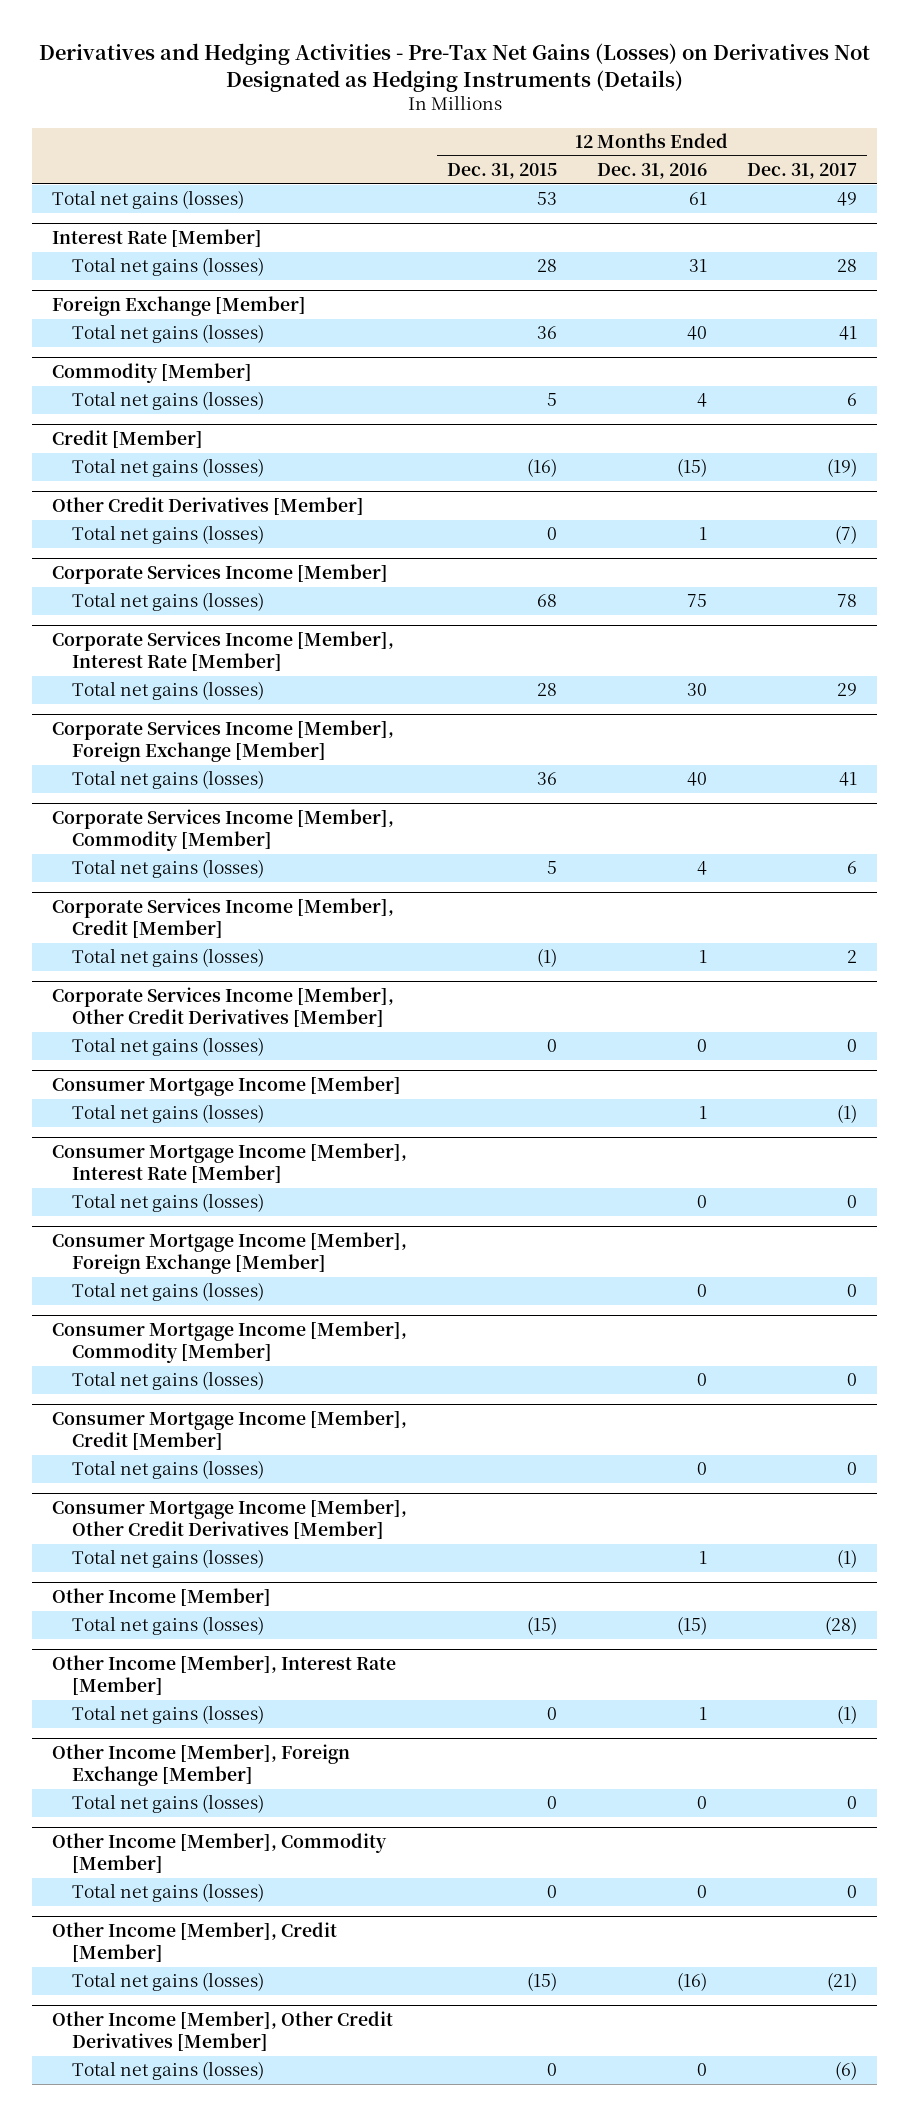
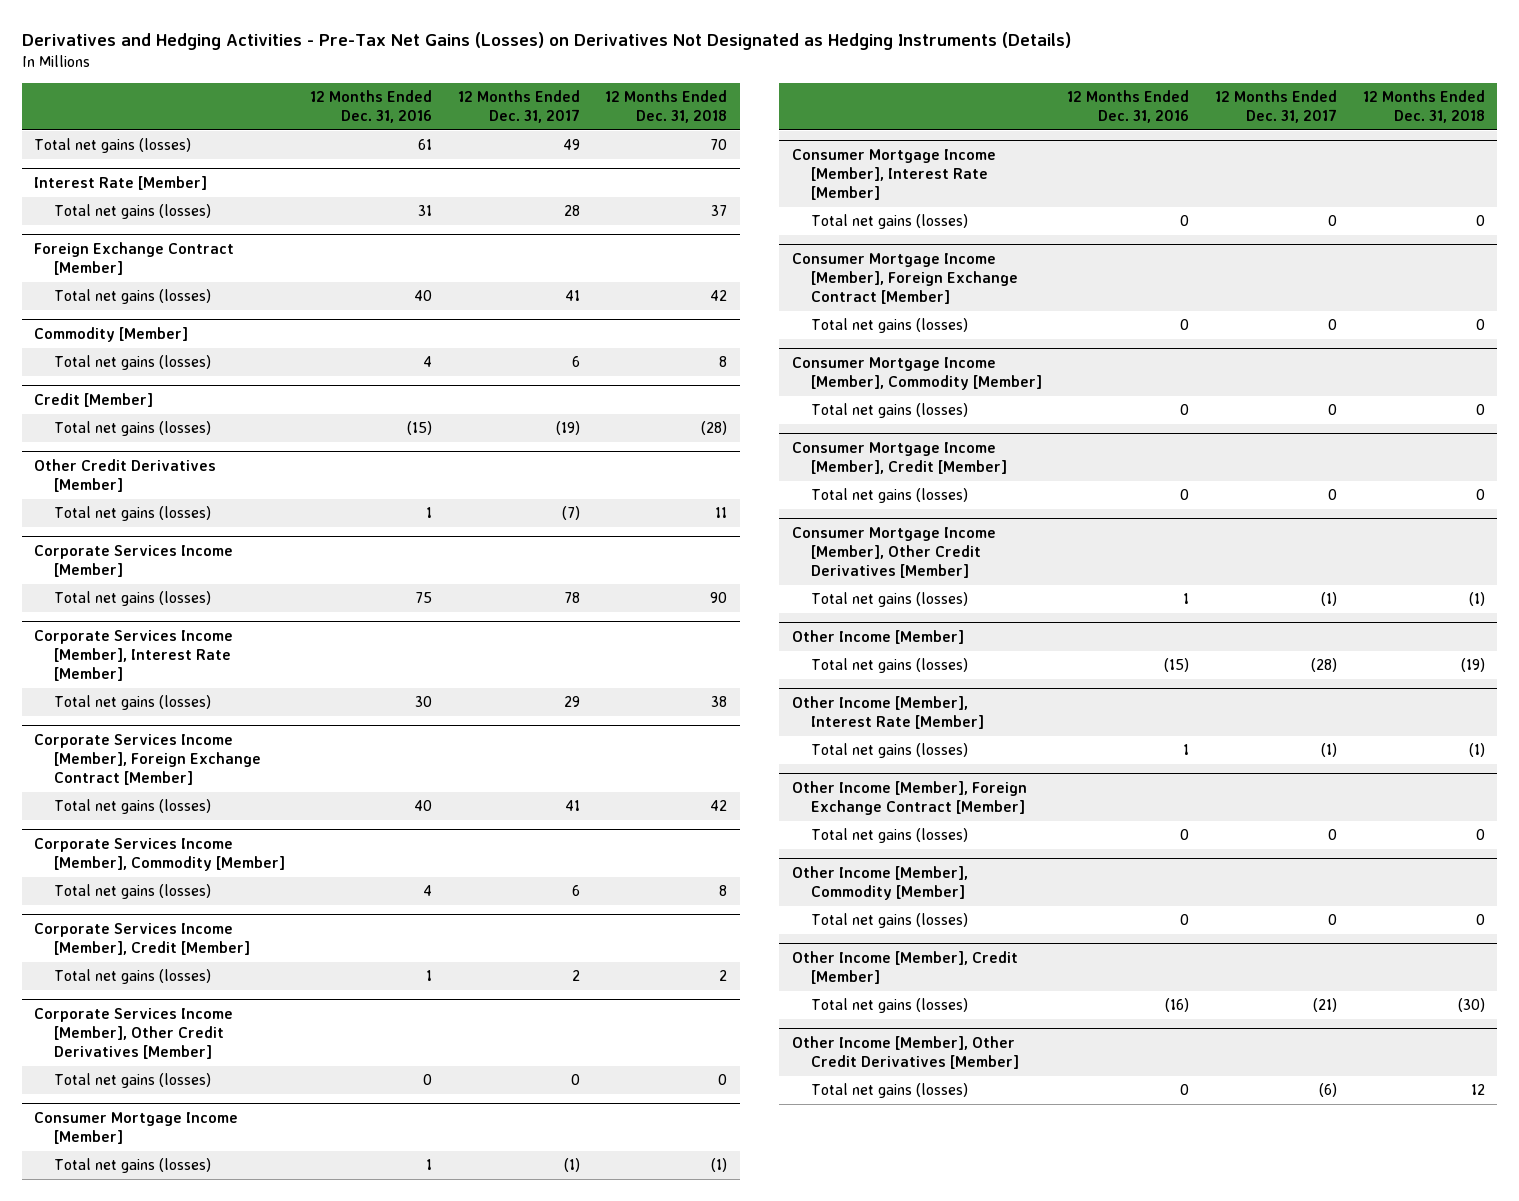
[447,162,558,179] Dec. 31, 2015 -> none
none -> [605,89,728,124] 12 Months Ended Dec. 31, 2018
[52,296,307,317] Foreign Exchange [Member] -> [34,241,235,276] Foreign Exchange Contract [Member]
[52,720,395,763] Corporate Services Income [Member], Foreign Exchange [Member] -> [34,733,261,786] Corporate Services Income [Member], Foreign Exchange Contract [Member]
[52,1232,408,1275] Consumer Mortgage Income [Member], Foreign Exchange [Member] -> [791,252,1018,305] Consumer Mortgage Income [Member], Foreign Exchange Contract [Member]
[52,1744,351,1787] Other Income [Member], Foreign Exchange [Member] -> [791,780,1027,816] Other Income [Member], Foreign Exchange Contract [Member]

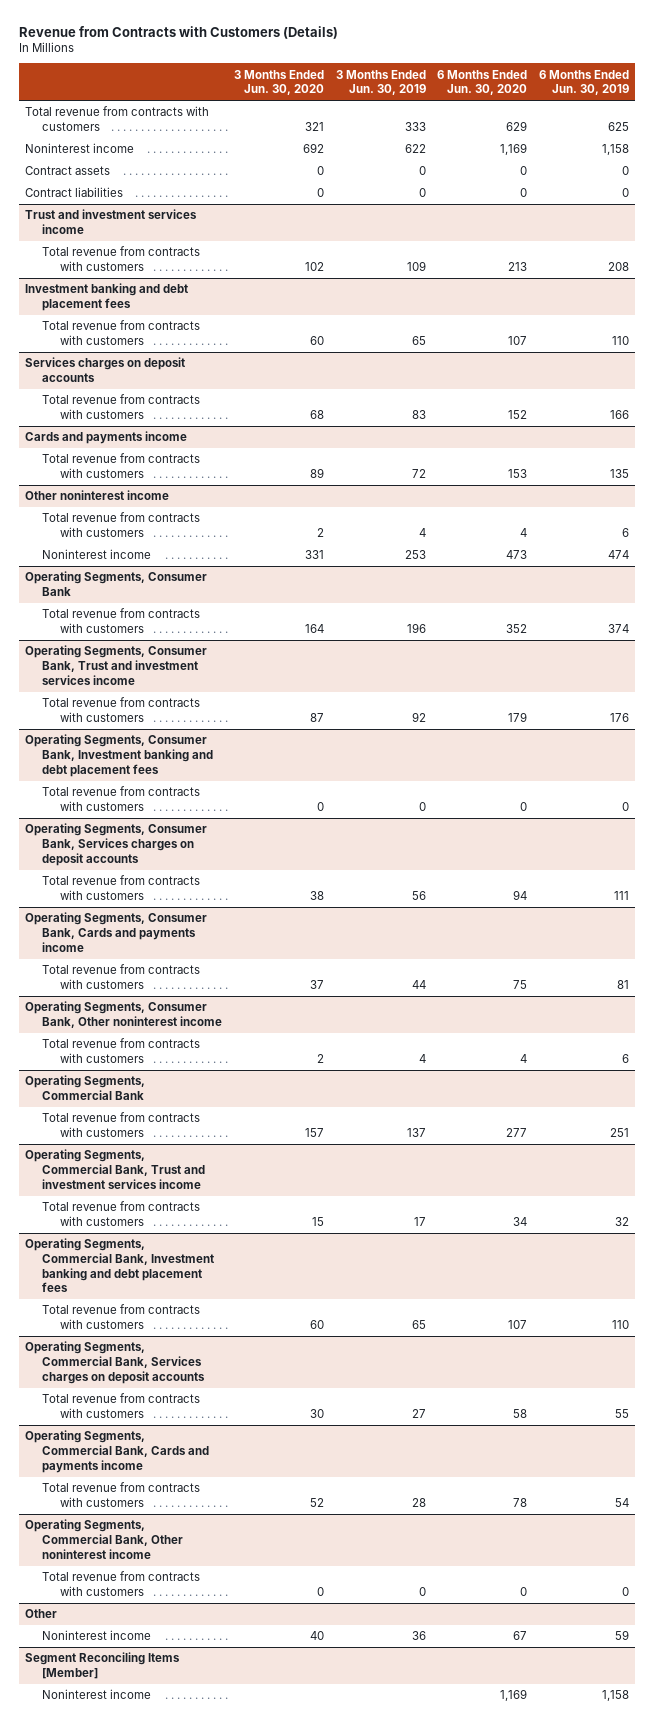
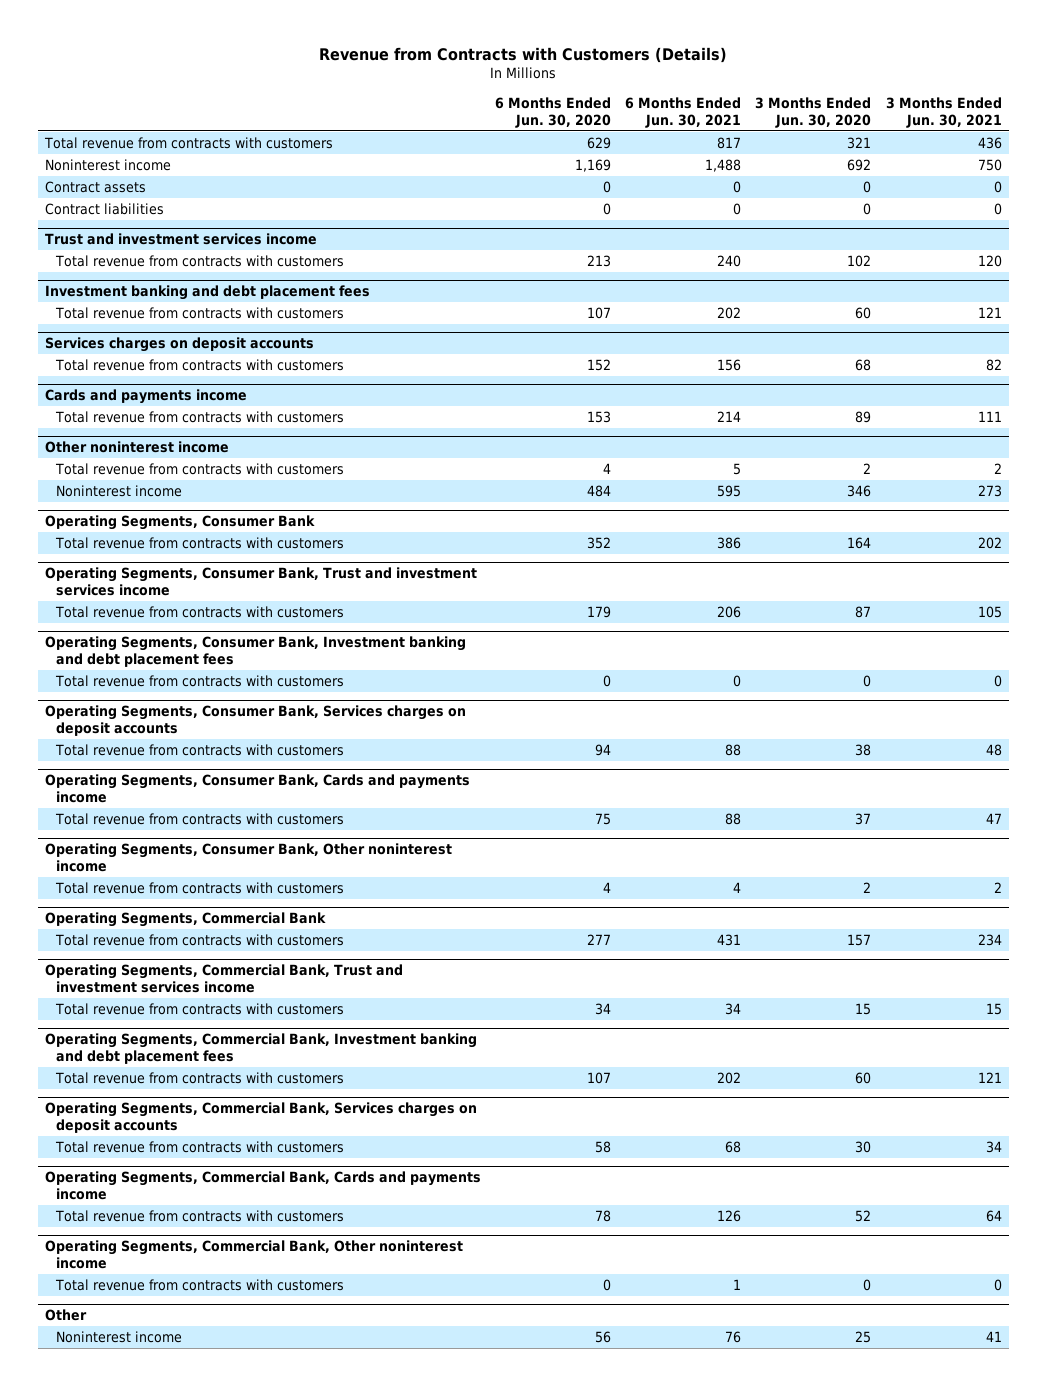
[335,69,426,96] 3 Months Ended Jun. 30, 2019 -> none
[538,69,629,96] 6 Months Ended Jun. 30, 2019 -> none
none -> [625,97,742,128] 6 Months Ended Jun. 30, 2021
none -> [885,97,1002,128] 3 Months Ended Jun. 30, 2021
[304,550,324,560] 331 -> [847,484,872,497] 346
[506,550,528,560] 473 -> [587,484,612,497] 484
[24,1652,180,1679] Segment Reconciling Items [Member] -> none
[42,1689,152,1700] Noninterest income -> none
[309,1631,324,1641] 40 -> [855,1330,872,1343] 25
[513,1631,528,1641] 67 -> [595,1330,612,1343] 56

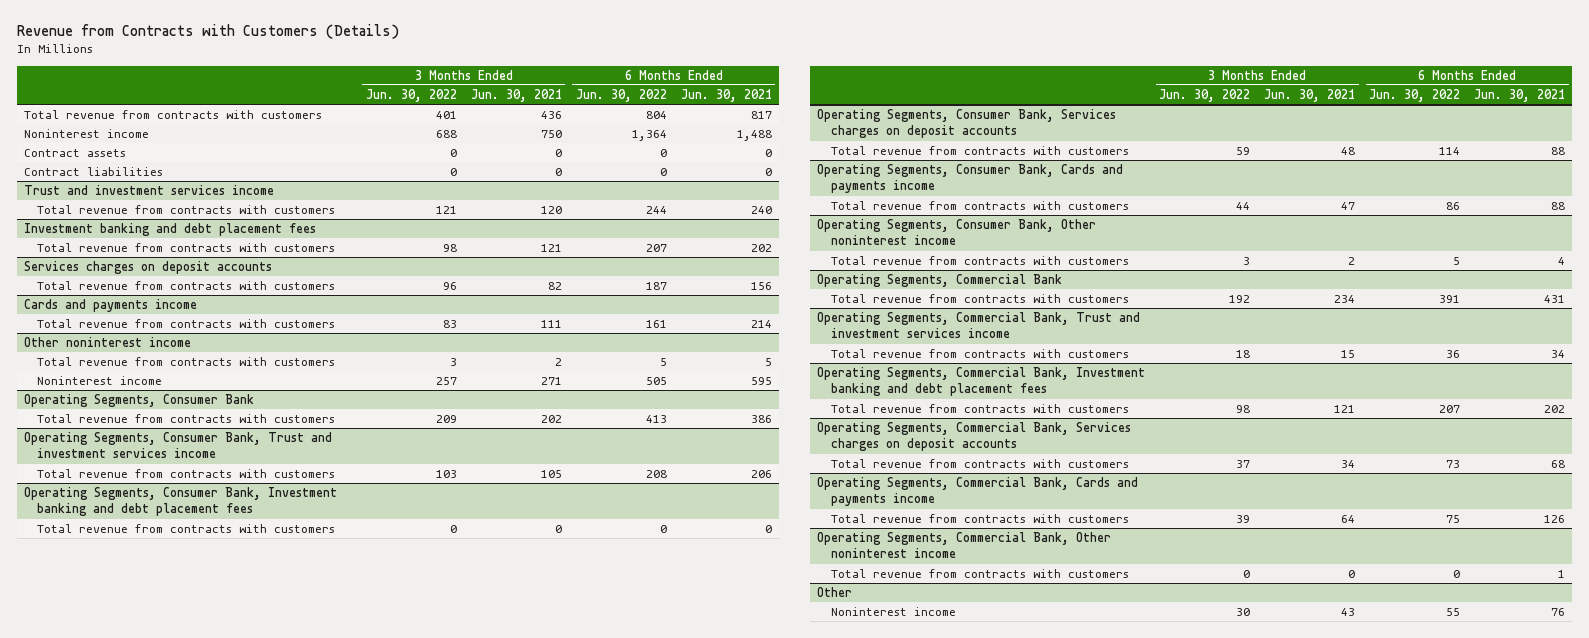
[495,97,612,128] 6 Months Ended Jun. 30, 2020 -> none
[755,97,872,128] 3 Months Ended Jun. 30, 2020 -> none
none -> [365,88,457,102] Jun. 30, 2022
none -> [575,88,667,102] Jun. 30, 2022
[977,484,1002,497] 273 -> [540,376,562,385] 271
[985,1330,1002,1342] 41 -> [1341,607,1356,616] 43

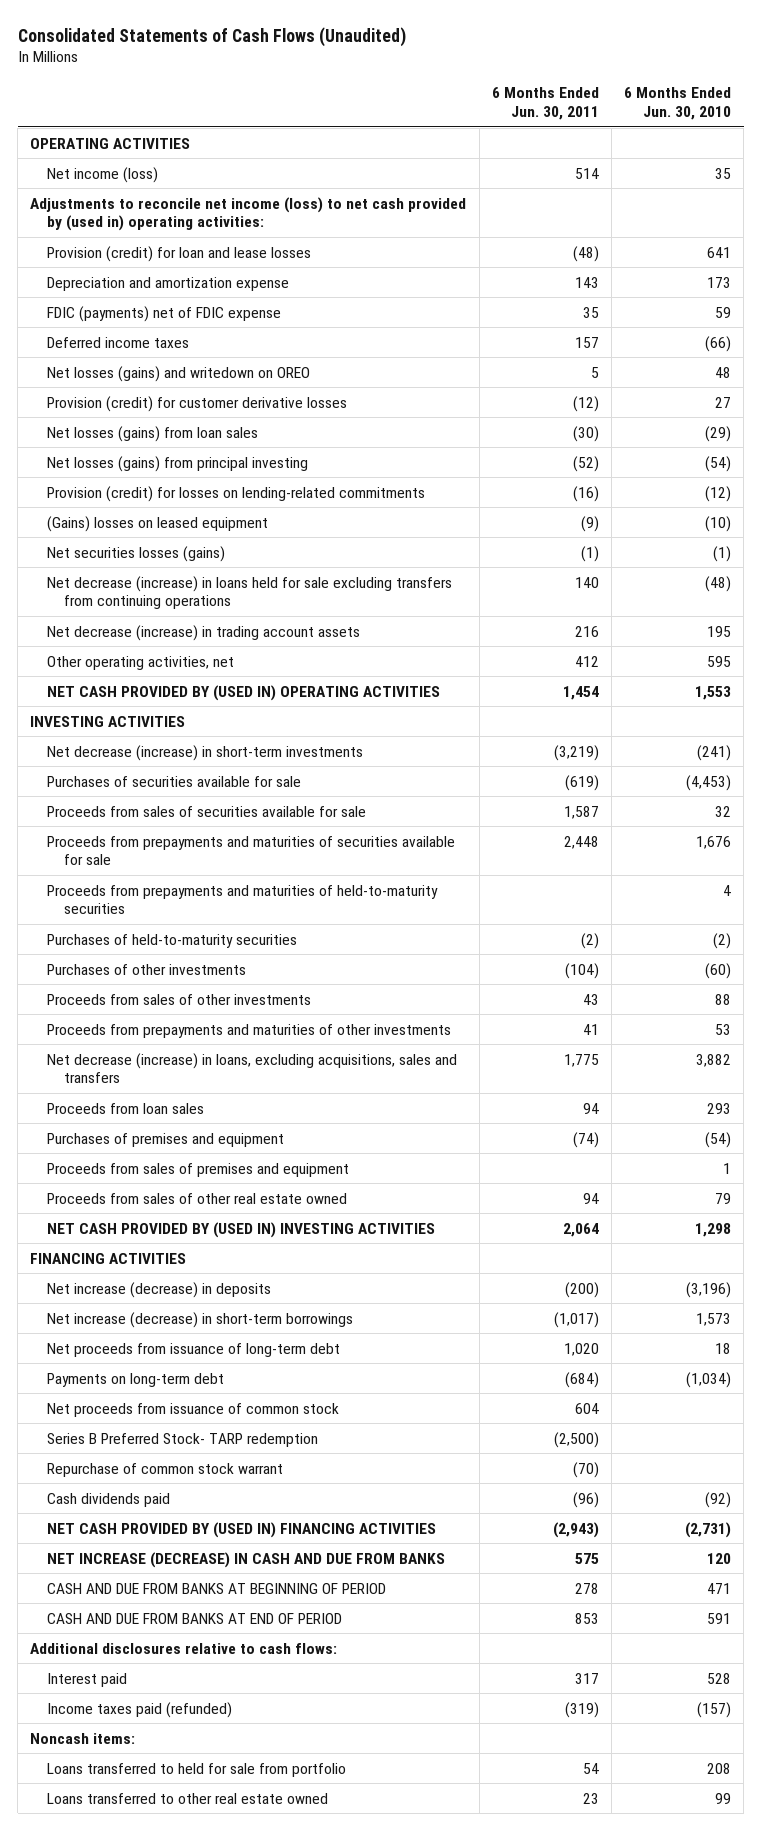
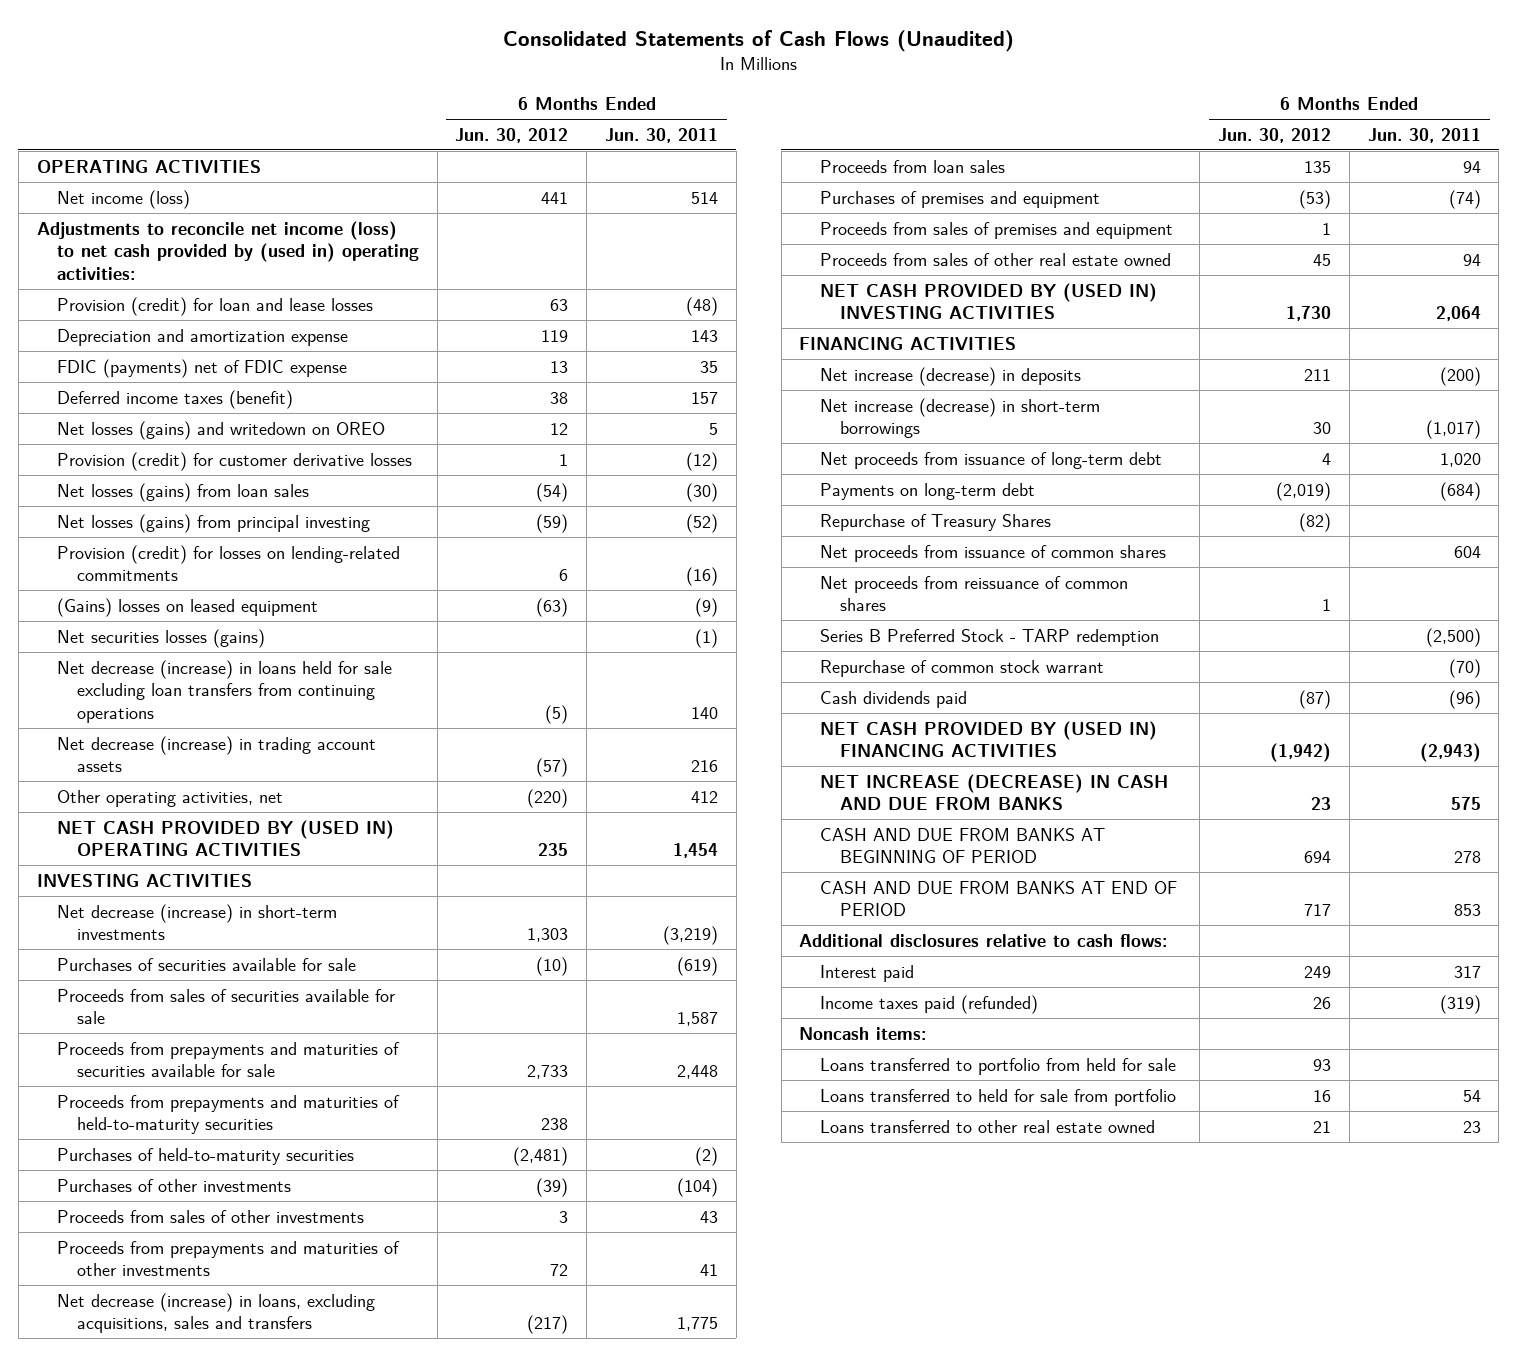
[623,87,731,120] 6 Months Ended Jun. 30, 2010 -> none
none -> [455,127,569,143] Jun. 30, 2012
[47,336,190,348] Deferred income taxes -> [56,389,293,409] Deferred income taxes (benefit)
[47,575,453,610] Net decrease (increase) in loans held for sale excluding transfers from continuing operations -> [56,659,392,723] Net decrease (increase) in loans held for sale excluding loan transfers from continuing operations
none -> [819,513,1051,531] Repurchase of Treasury Shares
[47,1402,340,1417] Net proceeds from issuance of common stock -> [819,544,1166,562] Net proceeds from issuance of common shares
none -> [819,575,1128,612] Net proceeds from reissuance of common shares
[47,1432,319,1447] Series B Preferred Stock- TARP redemption -> [819,628,1159,646] Series B Preferred Stock - TARP redemption
none -> [819,1057,1176,1075] Loans transferred to portfolio from held for sale

